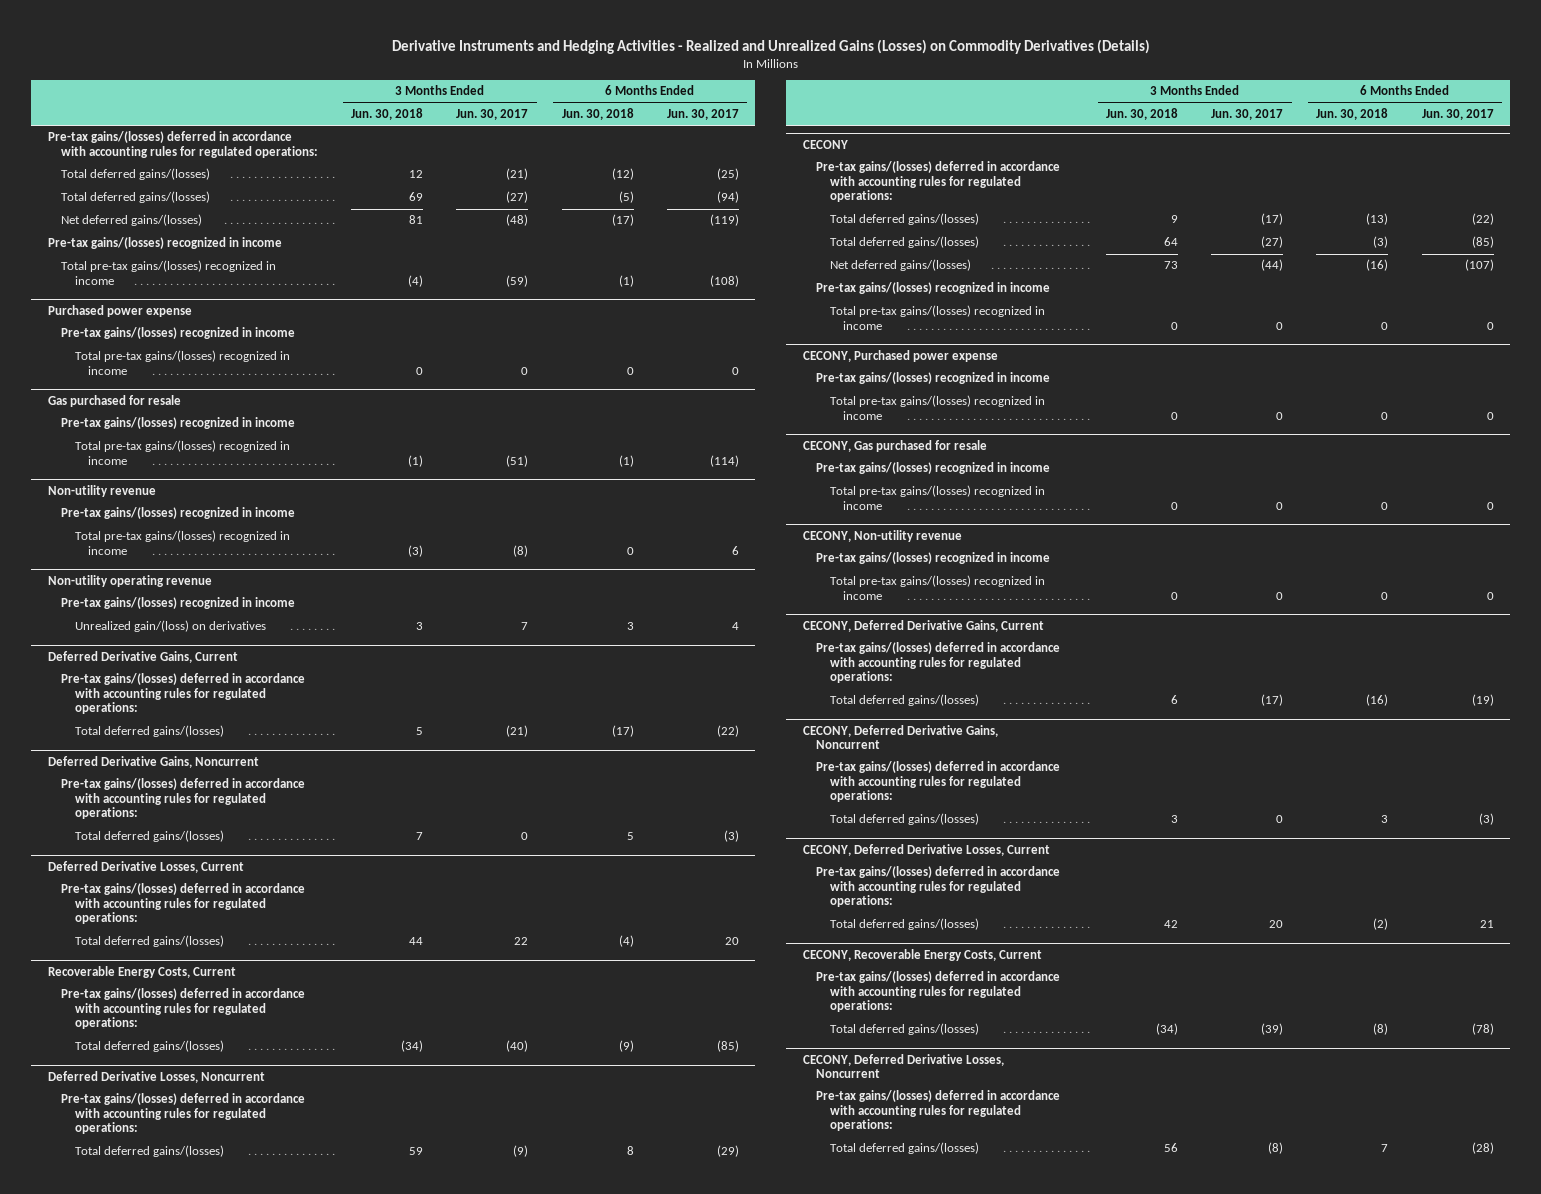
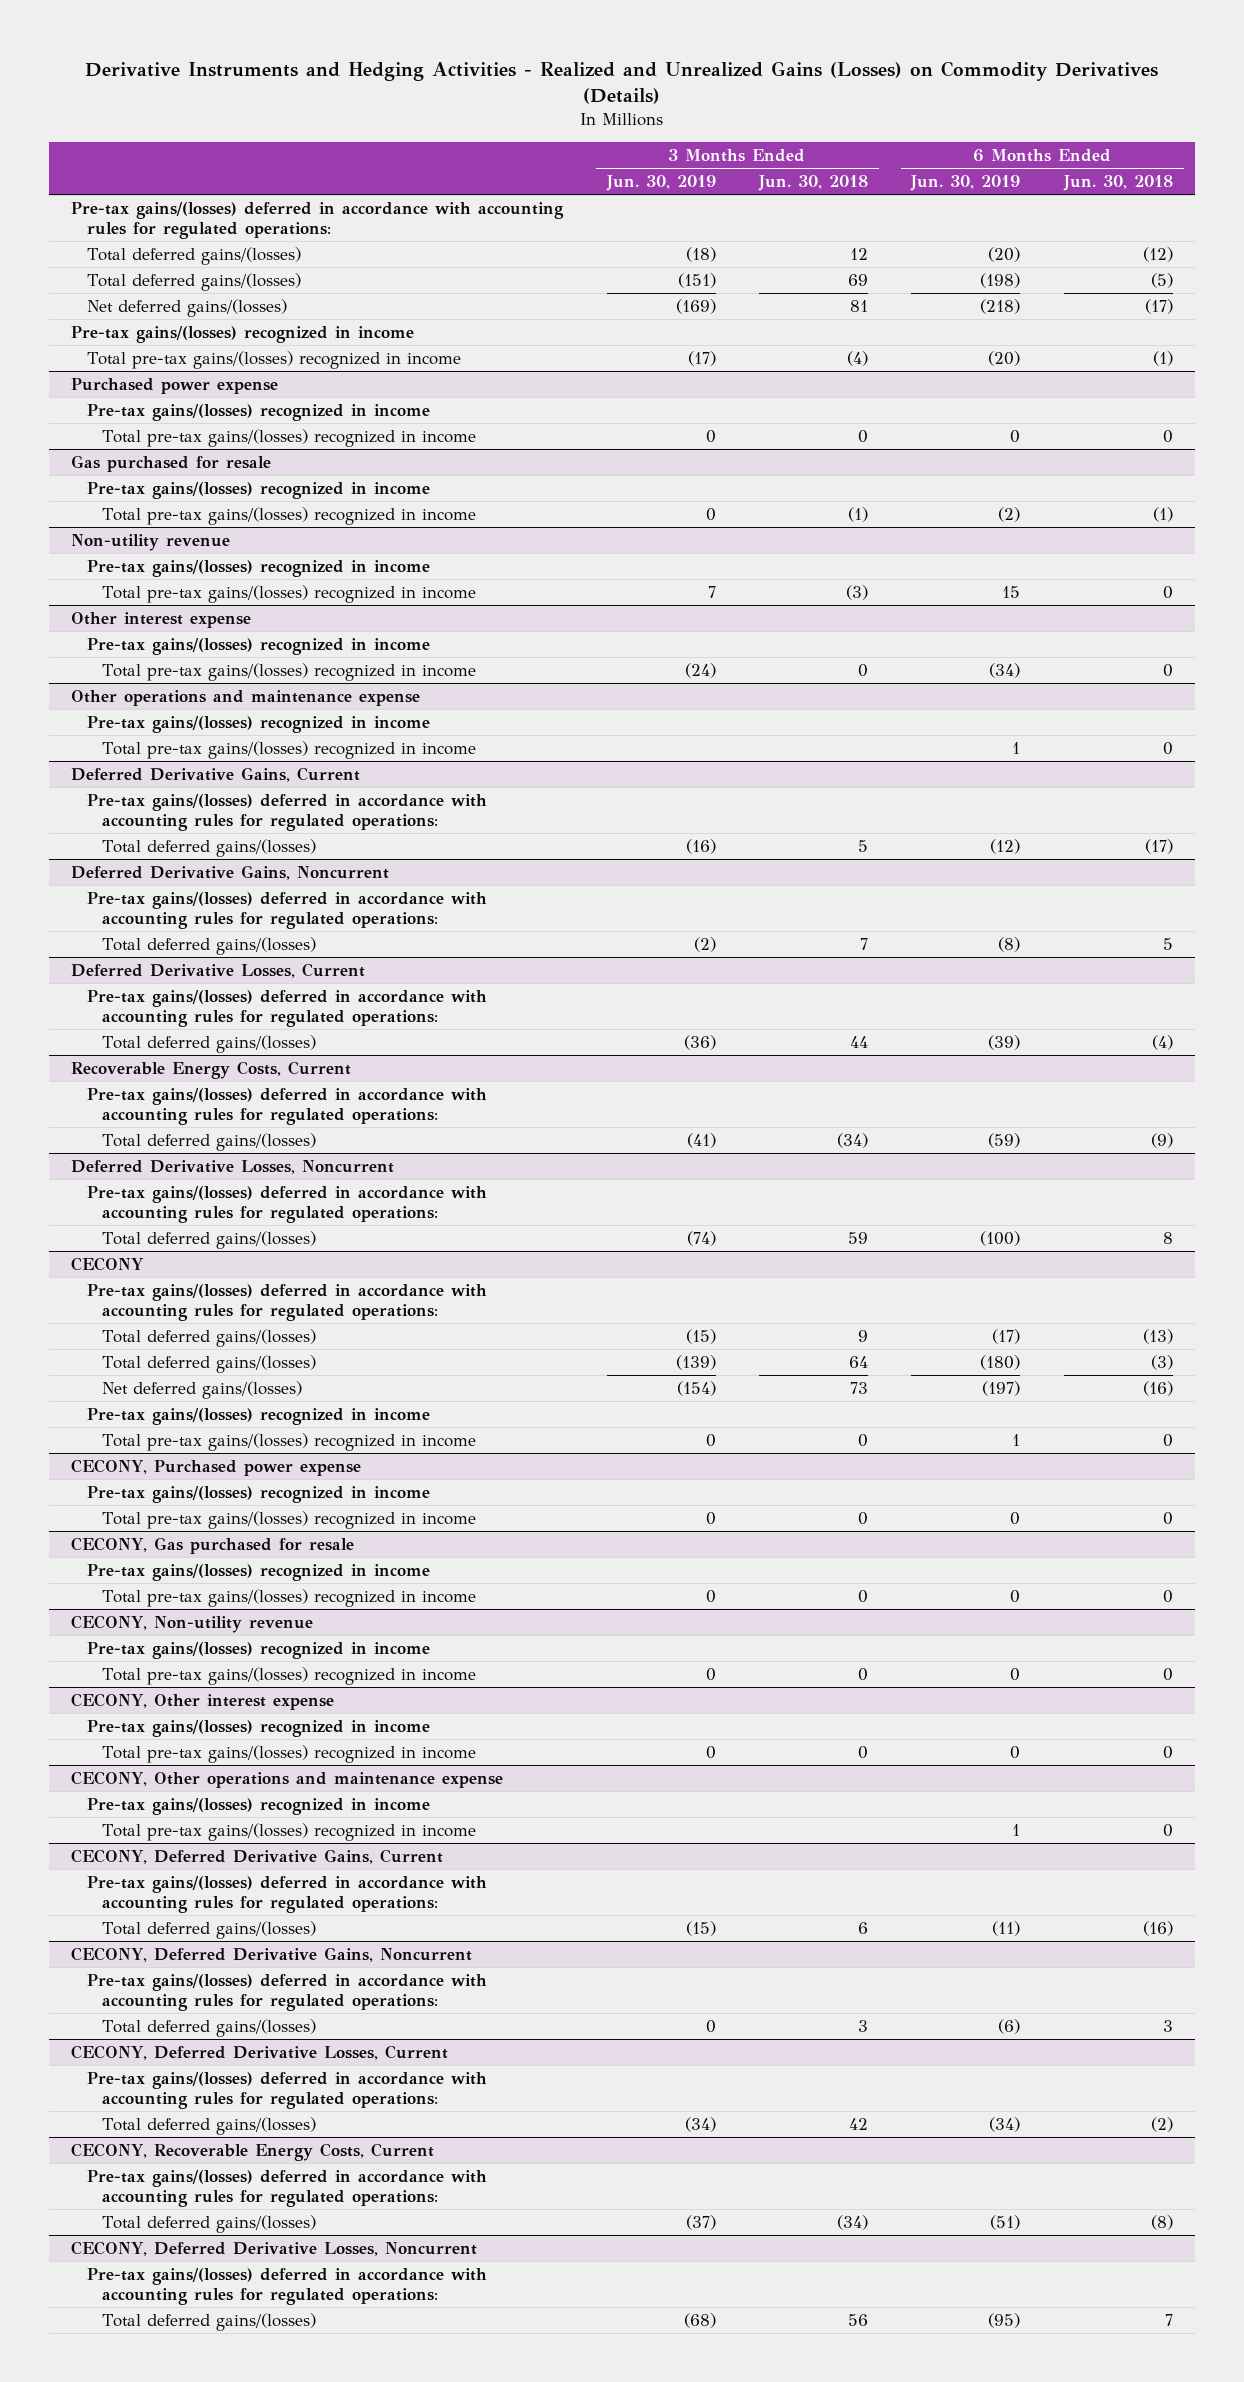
[456,109,529,121] Jun. 30, 2017 -> none
[666,109,739,121] Jun. 30, 2017 -> none
none -> [605,175,716,192] Jun. 30, 2019
none -> [910,175,1021,192] Jun. 30, 2019
[47,574,212,587] Non-utility operating revenue -> none
none -> [71,611,252,628] Other interest expense
[74,620,266,633] Unrealized gain/(loss) on derivatives -> none
none -> [102,662,477,681] Total pre-tax gains/(losses) recognized in income
none -> [71,689,421,706] Other operations and maintenance expense
none -> [86,715,430,733] Pre-tax gains/(losses) recognized in income
none -> [102,740,477,759] Total pre-tax gains/(losses) recognized in income
none -> [71,1692,335,1710] CECONY, Other interest expense
none -> [86,1719,430,1737] Pre-tax gains/(losses) recognized in income
none -> [102,1744,477,1763] Total pre-tax gains/(losses) recognized in income
none -> [71,1770,504,1788] CECONY, Other operations and maintenance expense
none -> [86,1797,430,1815] Pre-tax gains/(losses) recognized in income
none -> [102,1822,477,1841] Total pre-tax gains/(losses) recognized in income

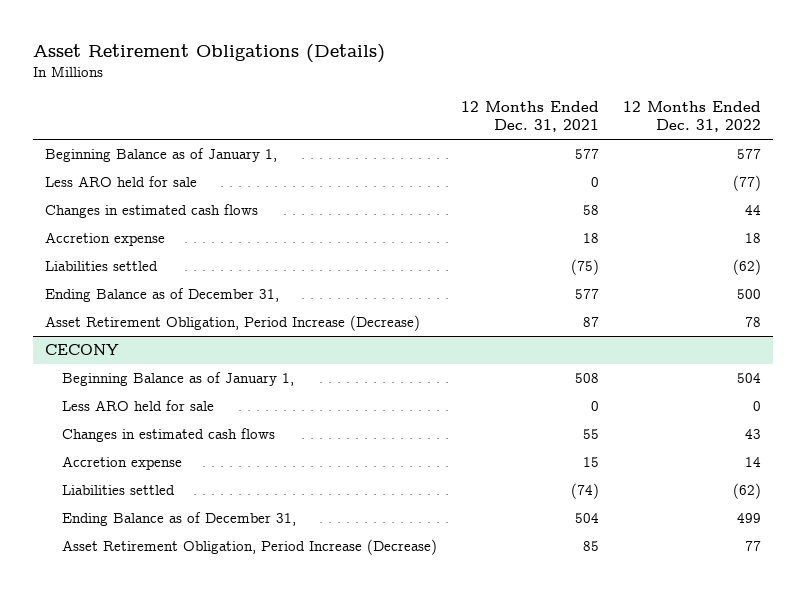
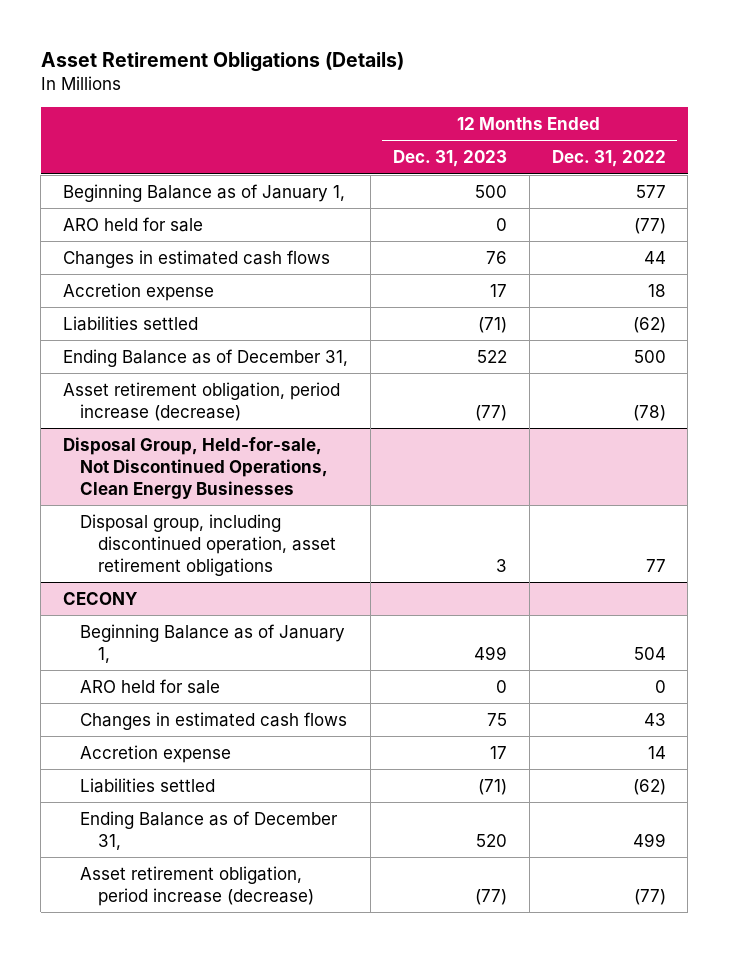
[461,100,600,133] 12 Months Ended Dec. 31, 2021 -> none
none -> [392,150,507,168] Dec. 31, 2023
[45,176,198,188] Less ARO held for sale -> [63,216,204,232] ARO held for sale
[45,315,421,332] Asset Retirement Obligation, Period Increase (Decrease) -> [63,381,341,421] Asset retirement obligation, period increase (decrease)
[745,317,762,328] 78 -> [632,404,666,421] (78)
none -> [63,436,329,499] Disposal Group, Held-for-sale, Not Discontinued Operations, Clean Energy Businesses
none -> [80,513,336,576] Disposal group, including discontinued operation, asset retirement obligations
[61,400,214,412] Less ARO held for sale -> [80,678,221,694] ARO held for sale
[61,539,437,556] Asset Retirement Obligation, Period Increase (Decrease) -> [80,865,314,906] Asset retirement obligation, period increase (decrease)
[745,541,762,552] 77 -> [633,888,666,905] (77)

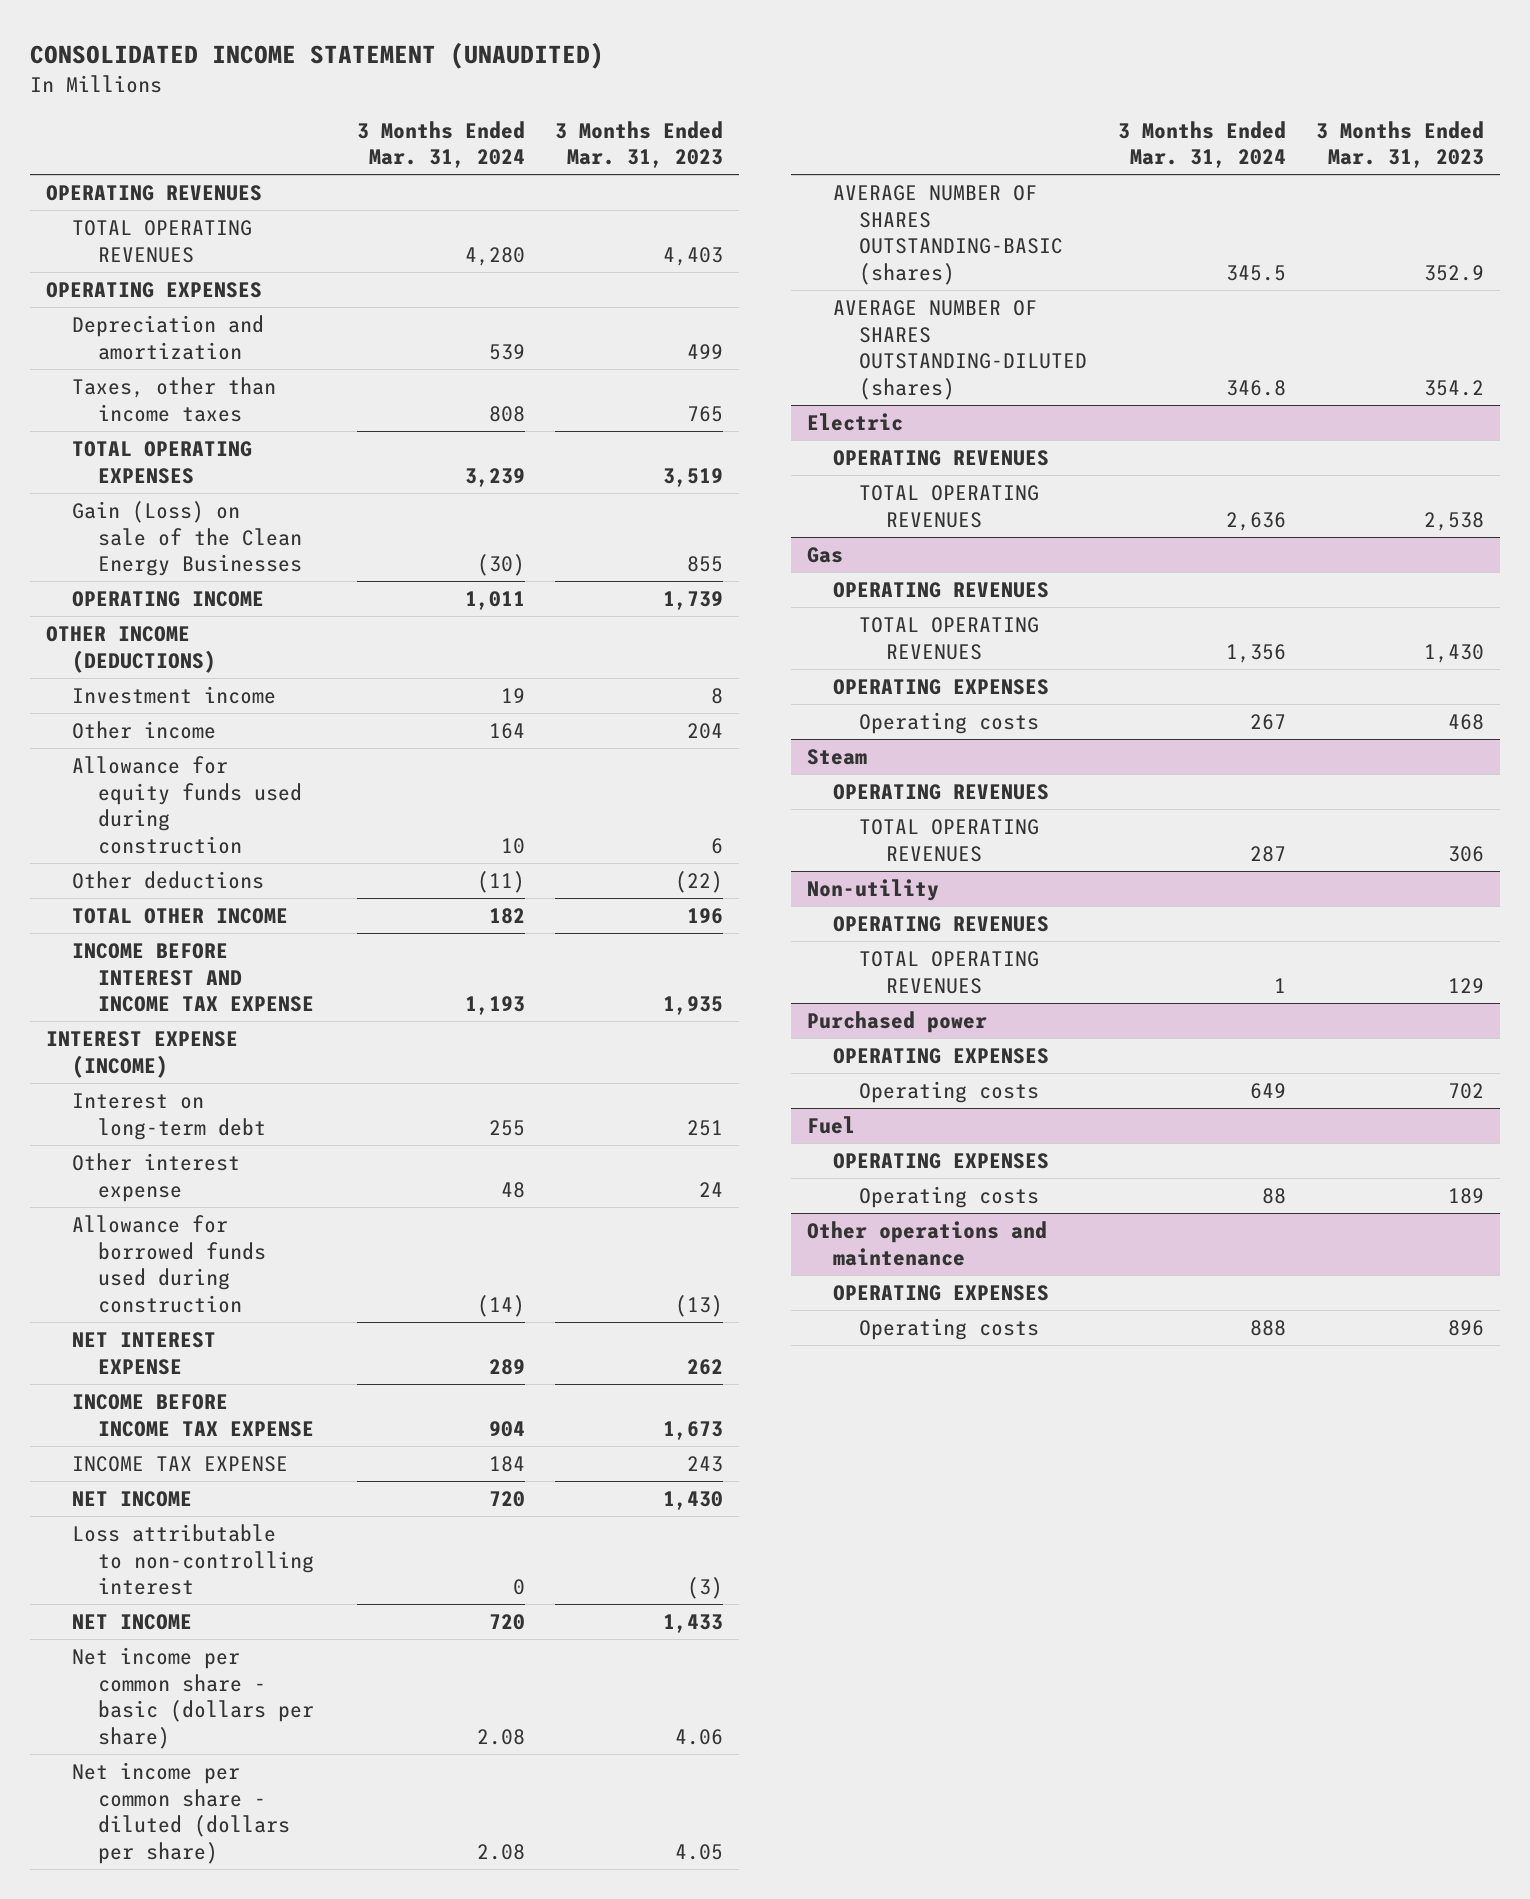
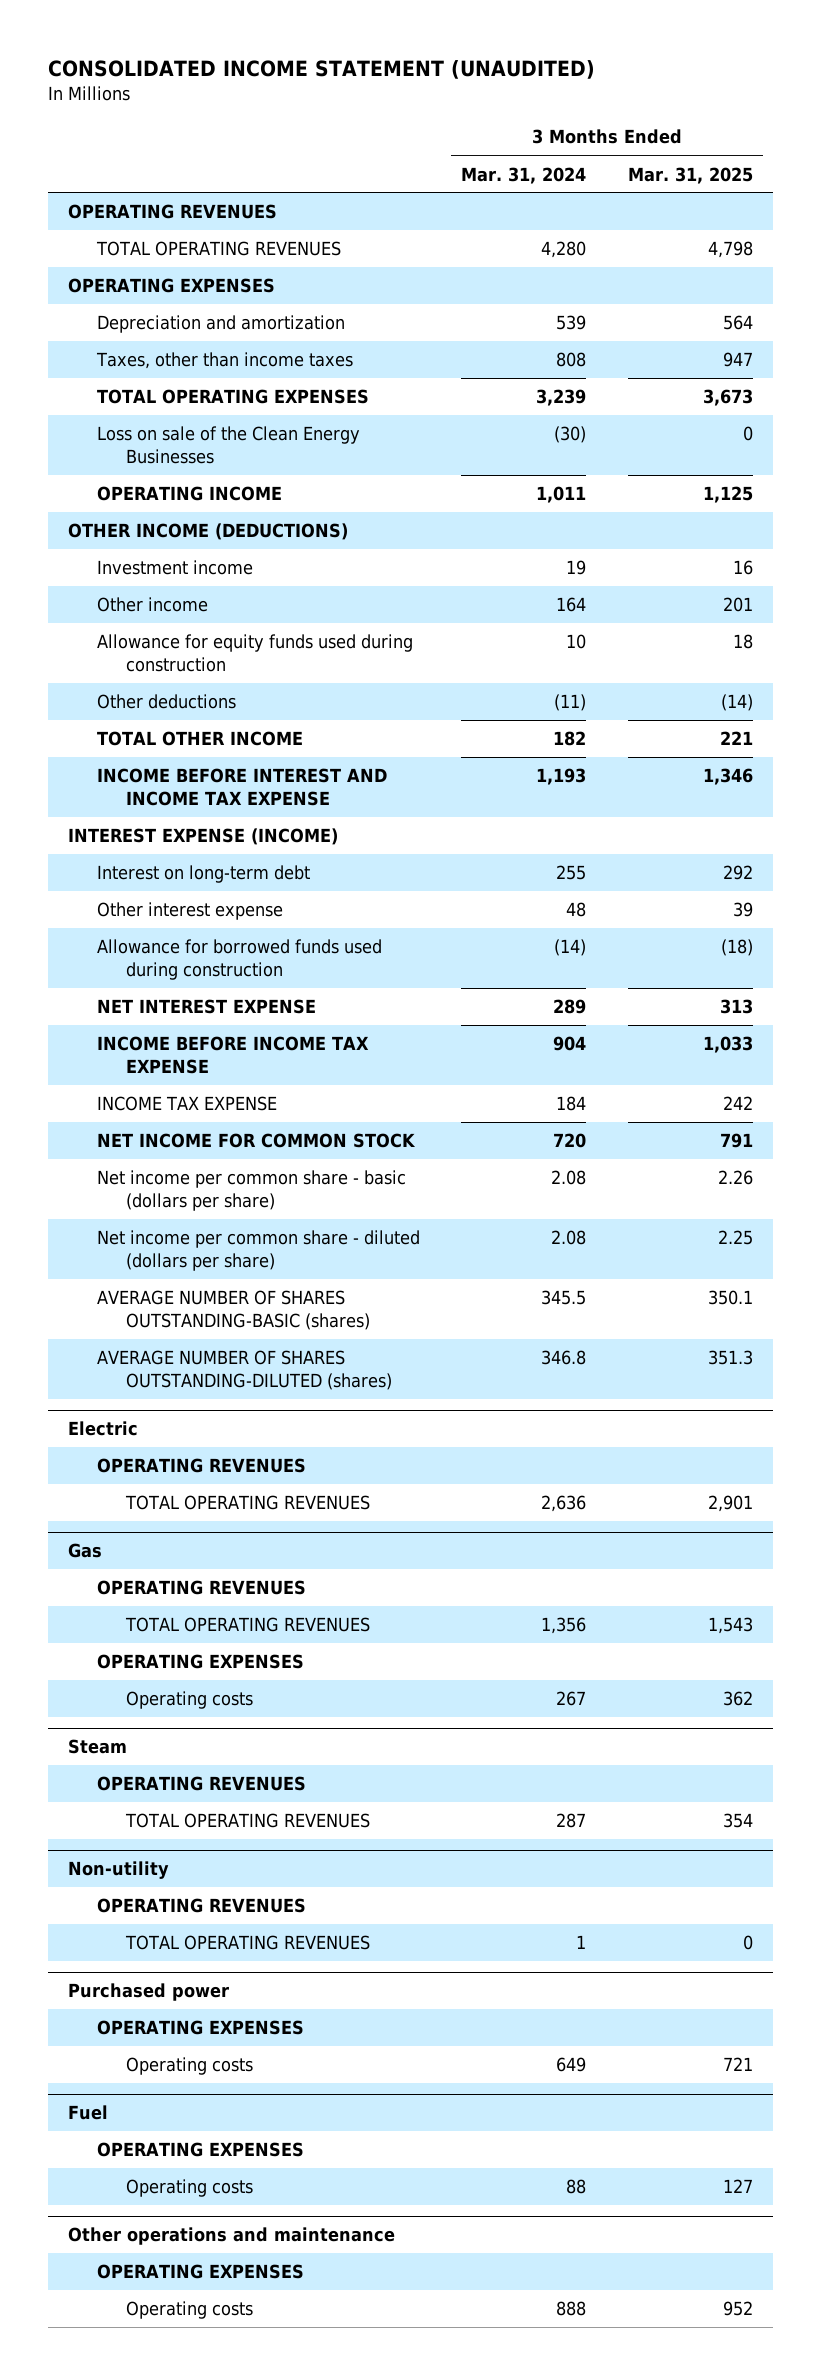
[555,120,724,169] 3 Months Ended Mar. 31, 2023 -> none
none -> [627,166,753,184] Mar. 31, 2025
[72,500,303,577] Gain (Loss) on sale of the Clean Energy Businesses -> [97,426,361,464] Loss on sale of the Clean Energy Businesses
[72,1490,193,1507] NET INCOME -> none
[72,1523,315,1596] Loss attributable to non-controlling interest -> none
[72,1613,193,1630] NET INCOME -> [97,1133,417,1149] NET INCOME FOR COMMON STOCK

